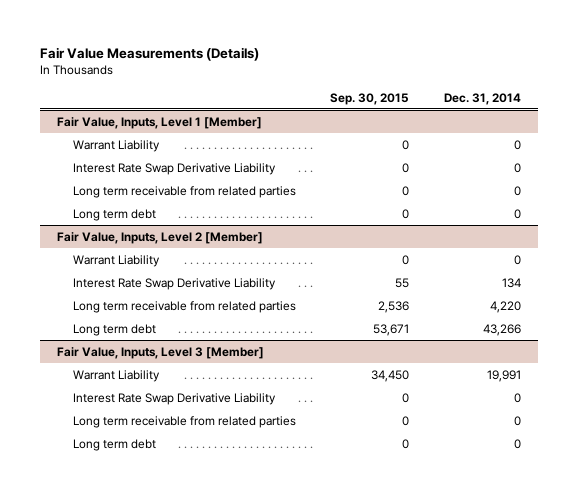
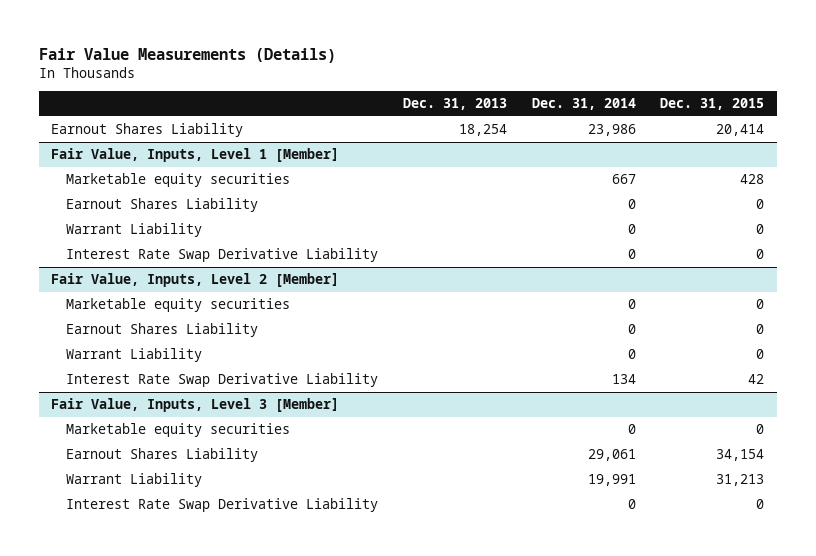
[330,92,410,105] Sep. 30, 2015 -> none
none -> [402,98,507,111] Dec. 31, 2013
none -> [660,98,765,111] Dec. 31, 2015
none -> [51,123,244,138] Earnout Shares Liability
none -> [66,173,291,188] Marketable equity securities
none -> [66,198,259,213] Earnout Shares Liability
[73,185,297,198] Long term receivable from related parties -> none
[73,208,157,221] Long term debt -> none
none -> [66,298,291,313] Marketable equity securities
none -> [66,323,259,338] Earnout Shares Liability
[73,300,297,313] Long term receivable from related parties -> none
[73,323,157,336] Long term debt -> none
none -> [66,423,291,438] Marketable equity securities
none -> [66,448,259,463] Earnout Shares Liability
[73,415,297,428] Long term receivable from related parties -> none
[73,438,157,451] Long term debt -> none

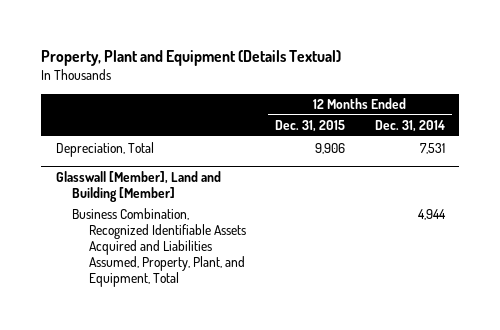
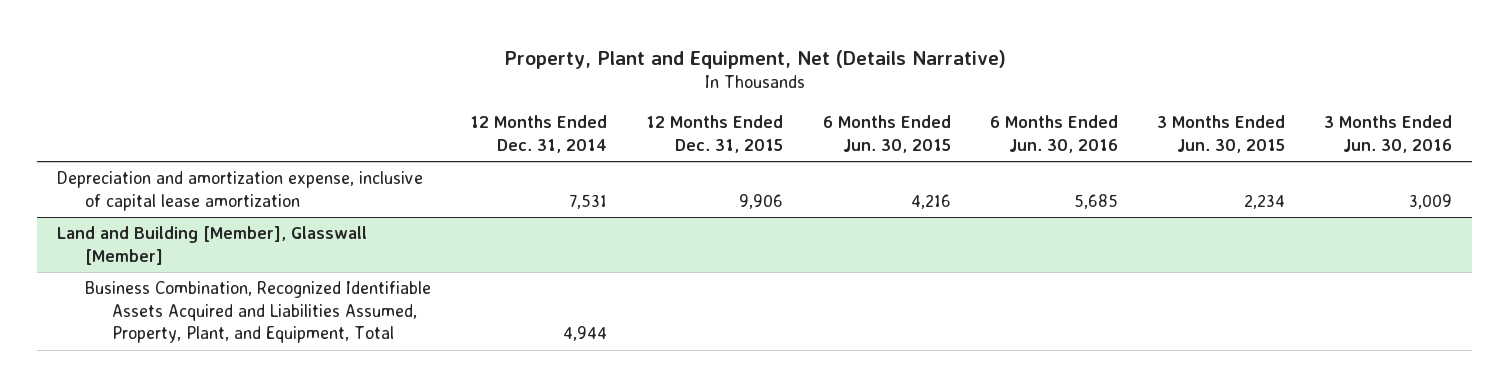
[40,49,341,66] Property, Plant and Equipment (Details Textual) -> [503,49,1006,69] Property, Plant and Equipment, Net (Details Narrative)
none -> [822,115,951,153] 6 Months Ended Jun. 30, 2015
none -> [989,115,1118,153] 6 Months Ended Jun. 30, 2016
none -> [1157,115,1286,153] 3 Months Ended Jun. 30, 2015
none -> [1324,115,1453,153] 3 Months Ended Jun. 30, 2016
[55,141,154,157] Depreciation, Total -> [56,171,423,211] Depreciation and amortization expense, inclusive of capital lease amortization
[55,170,221,202] Glasswall [Member], Land and Building [Member] -> [56,226,367,265] Land and Building [Member], Glasswall [Member]

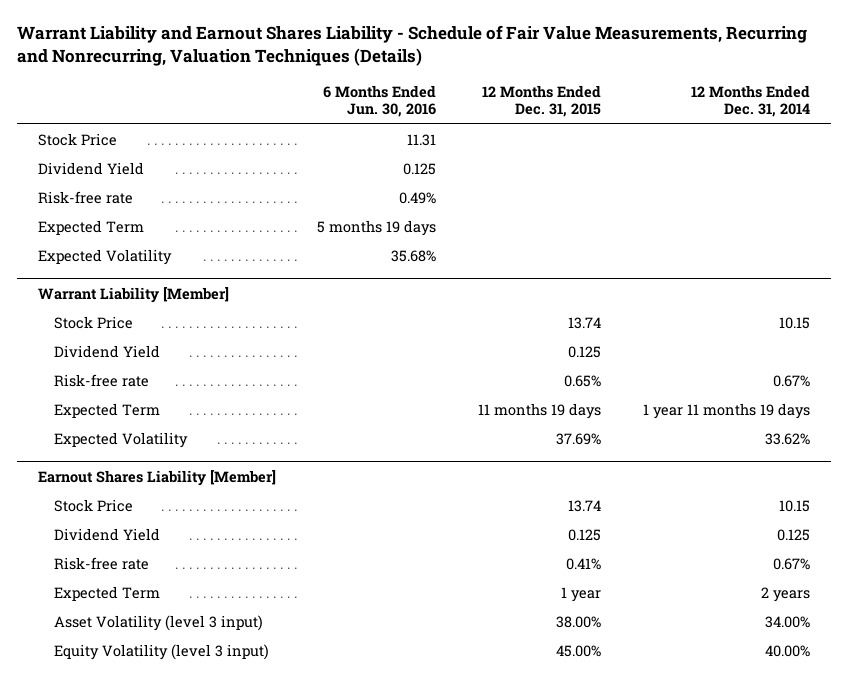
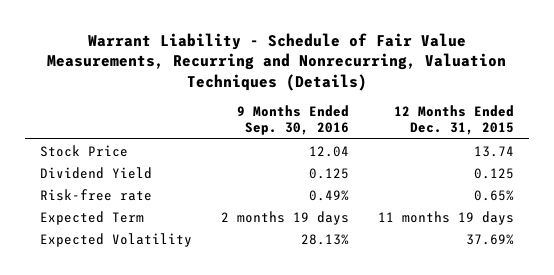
[16,25,807,67] Warrant Liability and Earnout Shares Liability - Schedule of Fair Value Measurements, Recurring and Nonrecurring, Valuation Techniques (Details) -> [46,32,506,92] Warrant Liability - Schedule of Fair Value Measurements, Recurring and Nonrecurring, Valuation Techniques (Details)
[323,84,437,118] 6 Months Ended Jun. 30, 2016 -> none
[690,84,810,118] 12 Months Ended Dec. 31, 2014 -> none
none -> [236,105,349,136] 9 Months Ended Sep. 30, 2016
[37,132,117,146] Stock Price -> none
[37,161,144,175] Dividend Yield -> none
[37,190,133,204] Risk-free rate -> none
[37,219,144,235] Expected Term -> none
[37,248,172,265] Expected Volatility -> none
[37,286,229,303] Warrant Liability [Member] -> none
[37,469,276,486] Earnout Shares Liability [Member] -> none
[54,498,134,512] Stock Price -> none
[54,527,161,541] Dividend Yield -> none
[54,556,150,570] Risk-free rate -> none
[54,585,161,601] Expected Term -> none
[54,614,264,631] Asset Volatility (level 3 input) -> none
[54,643,270,660] Equity Volatility (level 3 input) -> none

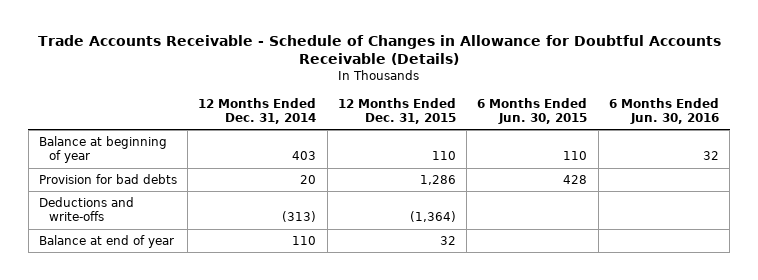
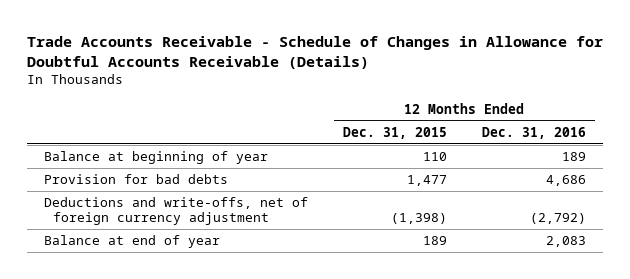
[198,97,317,125] 12 Months Ended Dec. 31, 2014 -> none
[477,97,588,125] 6 Months Ended Jun. 30, 2015 -> none
[609,97,720,125] 6 Months Ended Jun. 30, 2016 -> none
none -> [481,126,586,139] Dec. 31, 2016
[419,174,456,185] 1,286 -> [406,175,447,187] 1,477
[38,196,134,222] Deductions and write-offs -> [44,197,309,226] Deductions and write-offs, net of foreign currency adjustment
[409,211,456,223] (1,364) -> [390,213,447,225] (1,398)
[439,235,456,245] 32 -> [422,236,447,246] 189

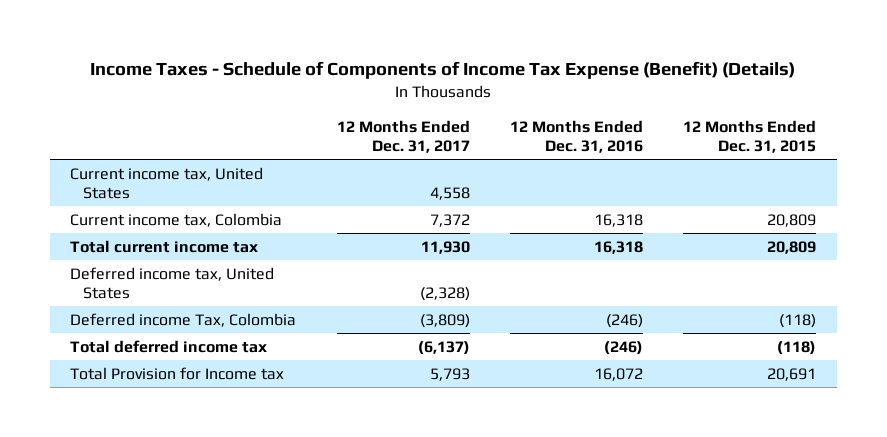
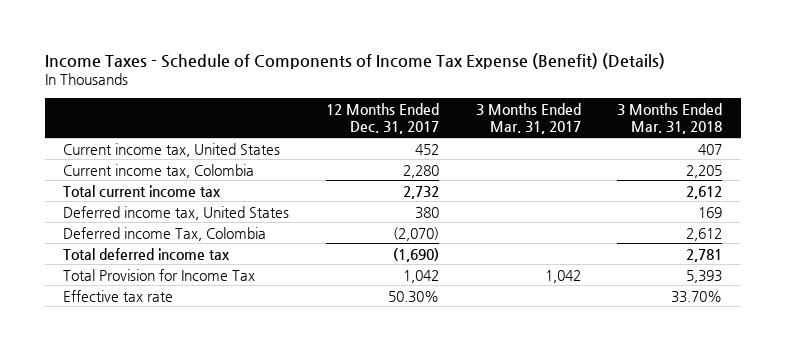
[510,119,644,154] 12 Months Ended Dec. 31, 2016 -> none
[683,119,817,154] 12 Months Ended Dec. 31, 2015 -> none
none -> [475,102,581,135] 3 Months Ended Mar. 31, 2017
none -> [617,102,723,135] 3 Months Ended Mar. 31, 2018
[429,187,470,201] 4,558 -> [414,143,439,155] 452
[429,213,470,227] 7,372 -> [402,164,439,178] 2,280
[420,240,470,254] 11,930 -> [402,185,439,199] 2,732
[419,287,470,302] (2,328) -> [414,206,439,219] 380
[419,313,470,328] (3,809) -> [392,226,439,241] (2,070)
[417,340,470,355] (6,137) -> [392,247,439,262] (1,690)
[70,366,285,380] Total Provision for Income tax -> [63,268,256,281] Total Provision for Income Tax
[429,367,470,381] 5,793 -> [402,269,439,283] 1,042
none -> [63,289,174,302] Effective tax rate

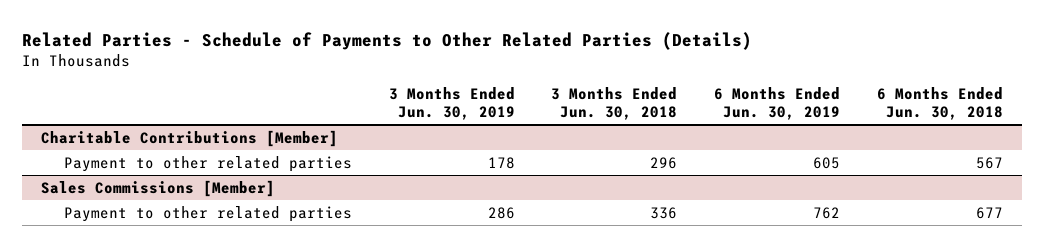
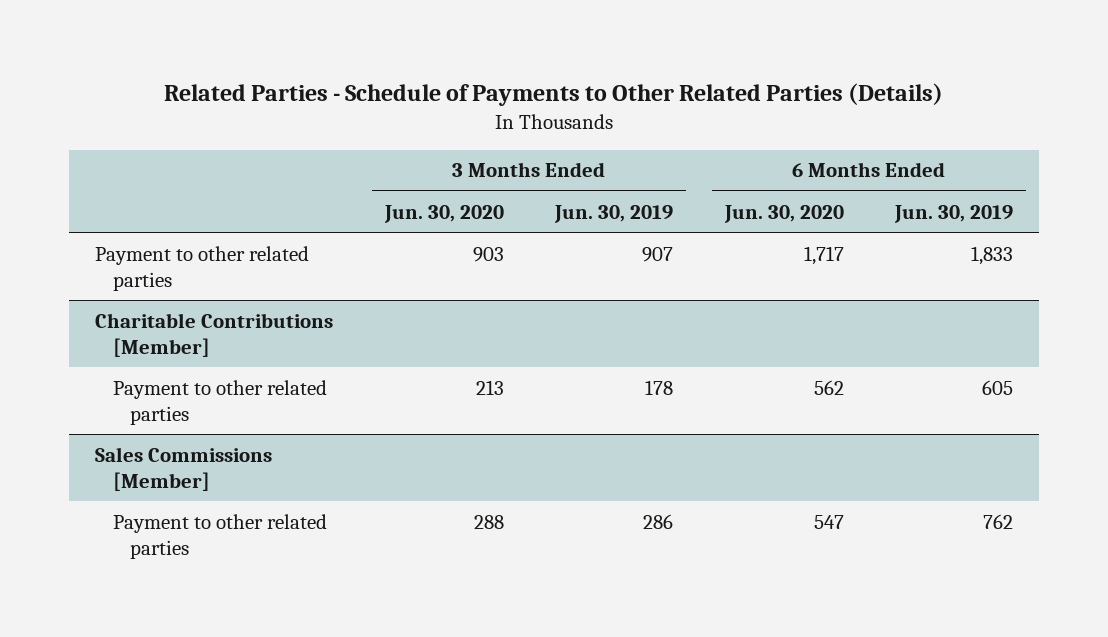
[551,86,678,120] 3 Months Ended Jun. 30, 2018 -> none
[877,86,1004,120] 6 Months Ended Jun. 30, 2018 -> none
none -> [383,204,504,223] Jun. 30, 2020
none -> [723,204,844,223] Jun. 30, 2020
none -> [95,245,310,291] Payment to other related parties

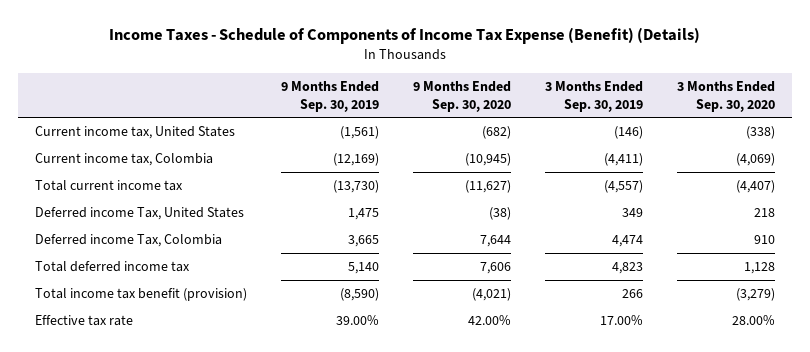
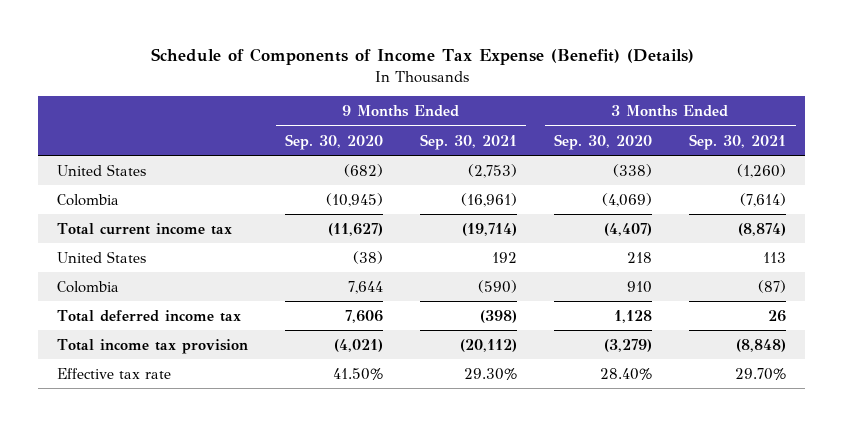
[108,26,700,44] Income Taxes - Schedule of Components of Income Tax Expense (Benefit) (Details) -> [150,48,694,66] Schedule of Components of Income Tax Expense (Benefit) (Details)
[280,81,379,112] 9 Months Ended Sep. 30, 2019 -> none
[545,81,644,112] 3 Months Ended Sep. 30, 2019 -> none
none -> [420,133,518,150] Sep. 30, 2021
none -> [689,133,787,150] Sep. 30, 2021
[34,126,235,140] Current income tax, United States -> [56,163,146,176] United States
[34,153,213,167] Current income tax, Colombia -> [56,193,119,206] Colombia
[34,207,244,221] Deferred income Tax, United States -> [56,250,146,263] United States
[34,234,222,248] Deferred income Tax, Colombia -> [56,280,119,293] Colombia
[34,288,247,302] Total income tax benefit (provision) -> [56,338,248,354] Total income tax provision
[467,315,511,326] 42.00% -> [333,367,384,380] 41.50%
[732,315,776,326] 28.00% -> [600,367,653,380] 28.40%

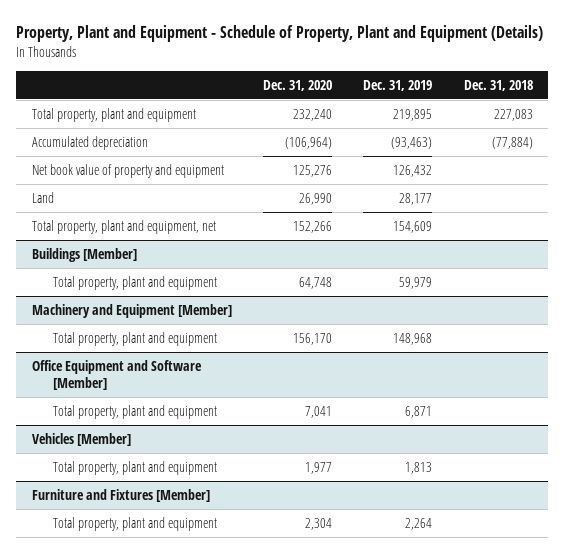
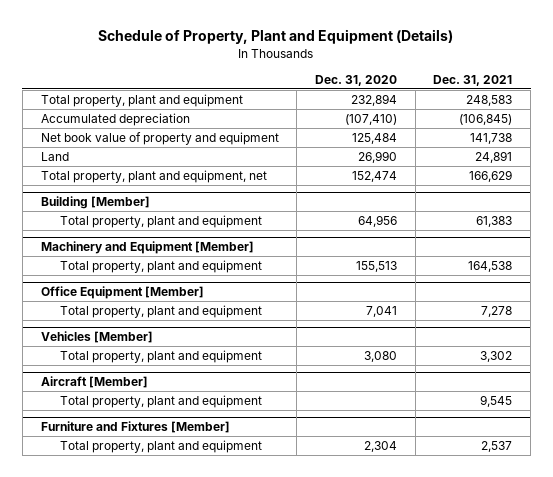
[16,25,544,43] Property, Plant and Equipment - Schedule of Property, Plant and Equipment (Details) -> [98,29,454,45] Schedule of Property, Plant and Equipment (Details)
[363,80,433,92] Dec. 31, 2019 -> none
[463,80,533,92] Dec. 31, 2018 -> none
none -> [433,74,513,86] Dec. 31, 2021
[293,108,333,121] 232,240 -> [350,93,397,106] 232,894
[285,136,333,149] (106,964) -> [344,113,397,125] (107,410)
[293,164,333,177] 125,276 -> [351,132,397,144] 125,484
[293,220,333,233] 152,266 -> [351,170,397,182] 152,474
[31,247,137,262] Buildings [Member] -> [40,195,150,209] Building [Member]
[299,276,333,289] 64,748 -> [357,214,397,227] 64,956
[293,332,333,345] 156,170 -> [355,260,397,272] 155,513
[31,359,202,390] Office Equipment and Software [Member] -> [40,285,204,299] Office Equipment [Member]
[305,461,333,474] 1,977 -> [363,350,397,362] 3,080
none -> [40,375,148,388] Aircraft [Member]
none -> [59,394,262,408] Total property, plant and equipment

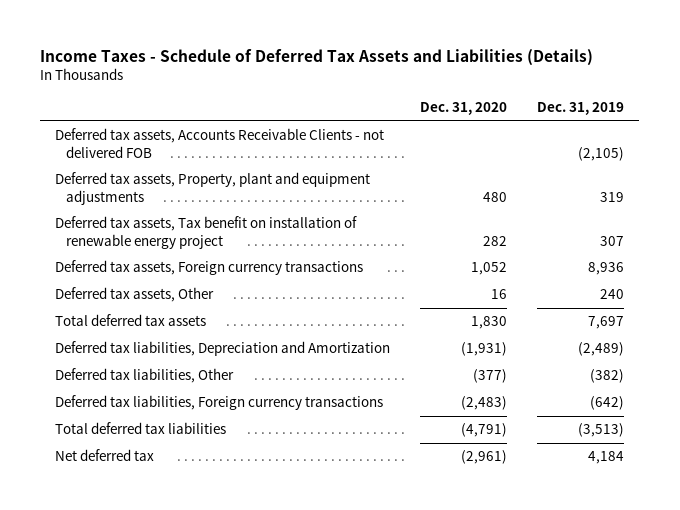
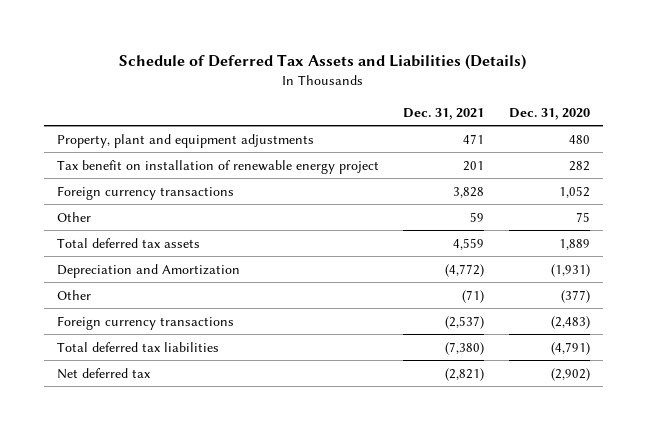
[40,48,594,66] Income Taxes - Schedule of Deferred Tax Assets and Liabilities (Details) -> [119,53,527,70] Schedule of Deferred Tax Assets and Liabilities (Details)
[537,102,625,116] Dec. 31, 2019 -> none
none -> [403,107,485,120] Dec. 31, 2021
[55,128,385,158] Deferred tax assets, Accounts Receivable Clients - not delivered FOB -> none
[55,172,371,205] Deferred tax assets, Property, plant and equipment adjustments -> [56,133,314,148] Property, plant and equipment adjustments
[55,216,358,249] Deferred tax assets, Tax benefit on installation of renewable energy project -> [56,159,379,174] Tax benefit on installation of renewable energy project
[55,260,364,276] Deferred tax assets, Foreign currency transactions -> [56,185,234,200] Foreign currency transactions
[55,287,215,303] Deferred tax assets, Other -> [56,211,91,222] Other
[491,289,508,300] 16 -> [576,211,591,222] 75
[471,316,508,330] 1,830 -> [559,238,591,250] 1,889
[55,341,391,357] Deferred tax liabilities, Depreciation and Amortization -> [56,263,240,278] Depreciation and Amortization
[55,368,235,384] Deferred tax liabilities, Other -> [56,289,91,300] Other
[55,395,384,411] Deferred tax liabilities, Foreign currency transactions -> [56,315,234,330] Foreign currency transactions
[461,450,508,465] (2,961) -> [551,367,591,381] (2,902)

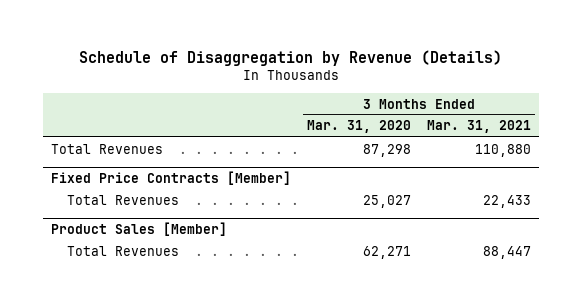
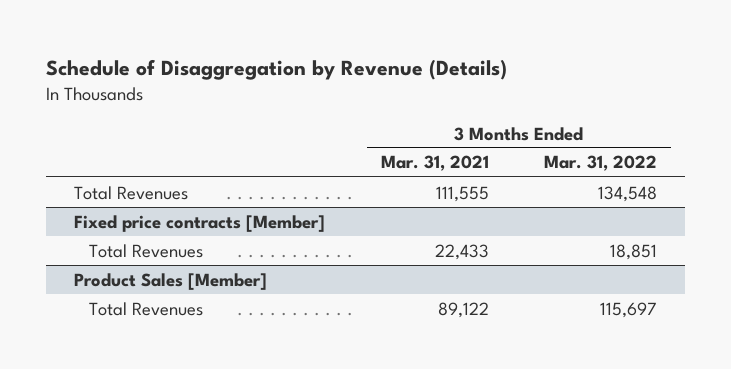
[307,120,412,134] Mar. 31, 2020 -> none
none -> [544,155,658,172] Mar. 31, 2022
[475,143,532,157] 110,880 -> [435,185,489,202] 111,555
[51,170,292,185] Fixed Price Contracts [Member] -> [74,214,326,232] Fixed price contracts [Member]
[483,245,532,259] 88,447 -> [437,301,489,318] 89,122

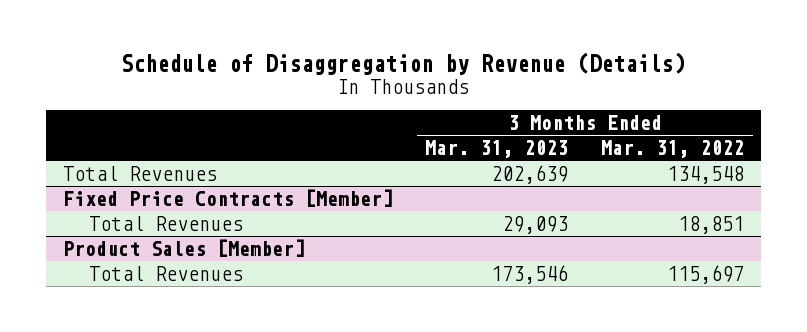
[380,155,489,172] Mar. 31, 2021 -> none
none -> [425,140,569,159] Mar. 31, 2023
[74,214,326,232] Fixed price contracts [Member] -> [62,189,393,208] Fixed Price Contracts [Member]

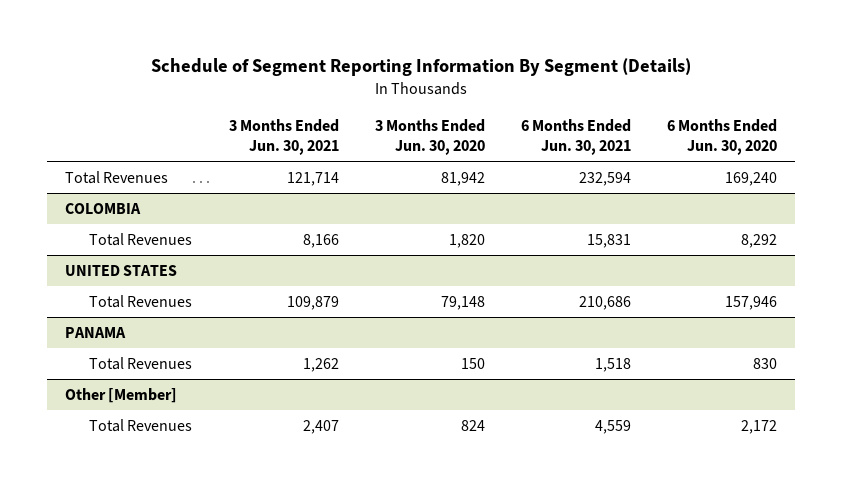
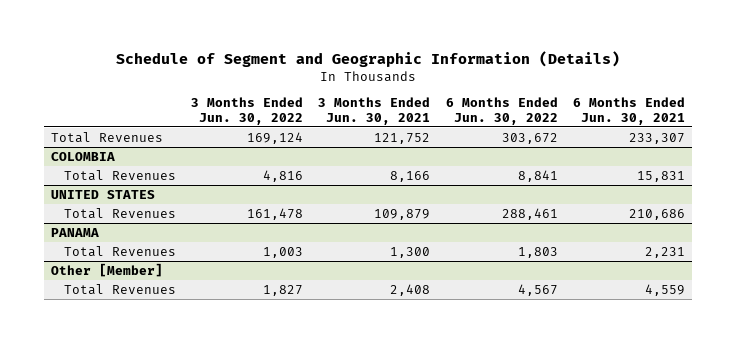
[150,58,691,77] Schedule of Segment Reporting Information By Segment (Details) -> [116,50,621,67] Schedule of Segment and Geographic Information (Details)
[374,119,485,155] 3 Months Ended Jun. 30, 2020 -> none
[666,119,777,155] 6 Months Ended Jun. 30, 2020 -> none
none -> [191,96,304,125] 3 Months Ended Jun. 30, 2022
none -> [445,96,558,125] 6 Months Ended Jun. 30, 2022
[286,172,339,187] 121,714 -> [374,132,431,144] 121,752
[578,172,631,187] 232,594 -> [628,132,685,144] 233,307
[302,358,339,373] 1,262 -> [390,246,431,258] 1,300
[594,358,631,373] 1,518 -> [644,246,685,258] 2,231
[302,420,339,435] 2,407 -> [390,283,431,296] 2,408

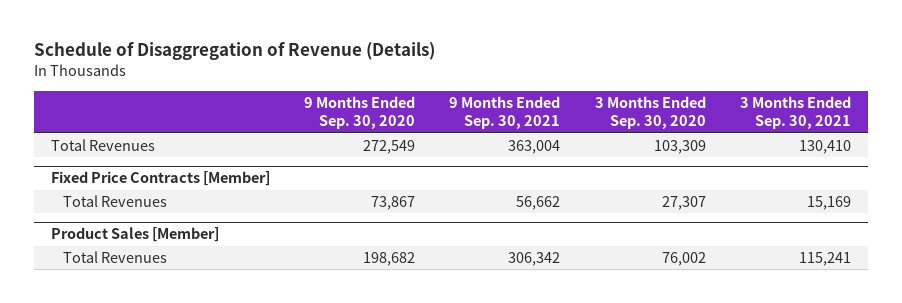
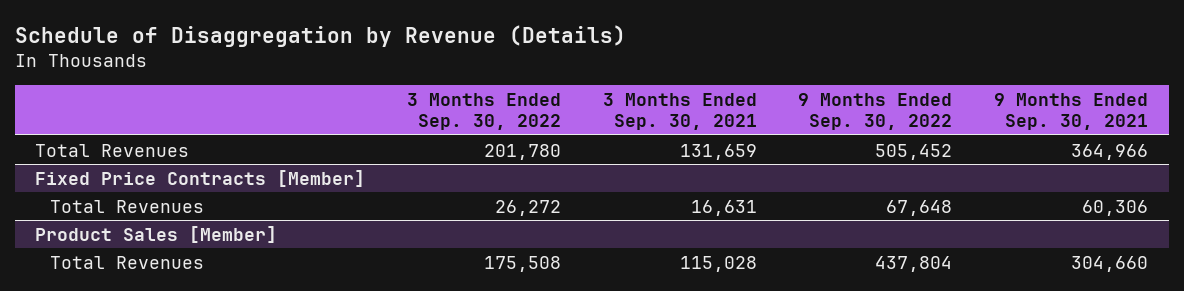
[33,42,435,61] Schedule of Disaggregation of Revenue (Details) -> [14,24,626,47] Schedule of Disaggregation by Revenue (Details)
[304,96,416,130] 9 Months Ended Sep. 30, 2020 -> none
[594,96,706,130] 3 Months Ended Sep. 30, 2020 -> none
none -> [407,92,562,131] 3 Months Ended Sep. 30, 2022
none -> [798,92,953,131] 9 Months Ended Sep. 30, 2022
[508,140,561,155] 363,004 -> [1071,143,1149,160] 364,966
[798,140,851,155] 130,410 -> [679,143,757,160] 131,659
[516,196,561,211] 56,662 -> [1082,199,1149,216] 60,306
[806,196,851,211] 15,169 -> [690,199,757,216] 16,631
[508,252,561,267] 306,342 -> [1071,255,1149,272] 304,660
[798,252,851,267] 115,241 -> [679,255,757,272] 115,028

